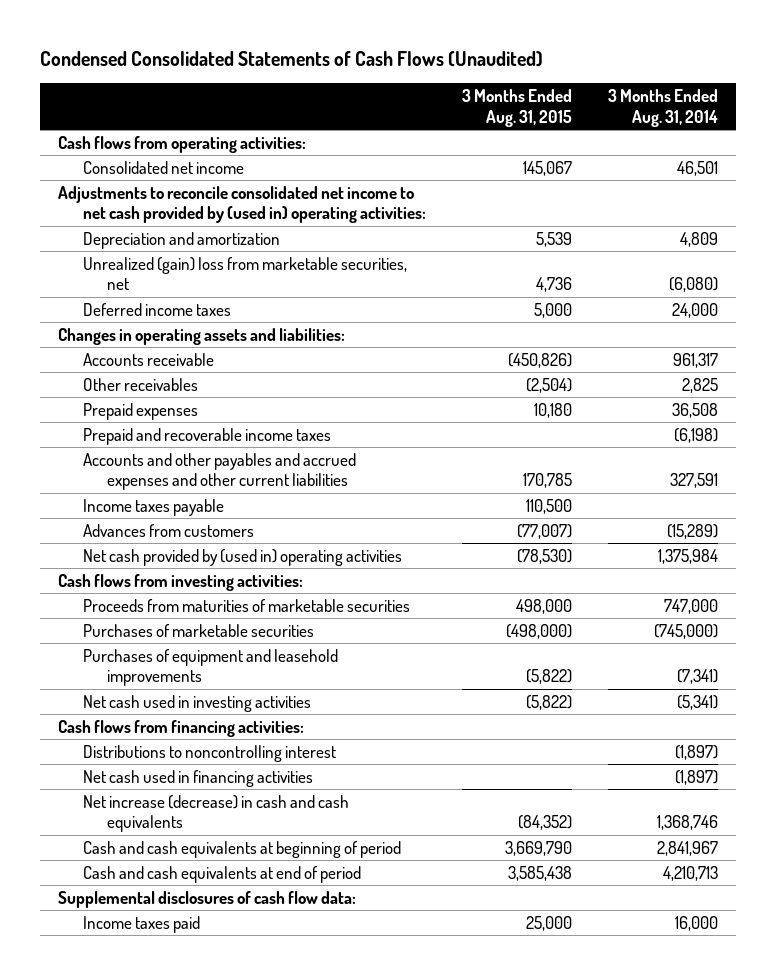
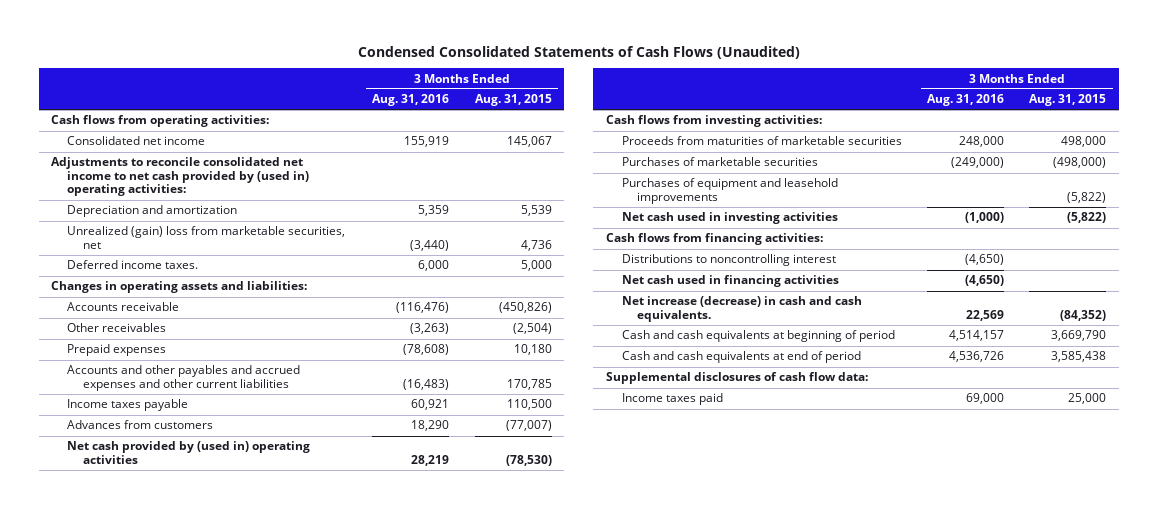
[607,89,718,127] 3 Months Ended Aug. 31, 2014 -> none
none -> [372,94,450,107] Aug. 31, 2016
[82,302,231,316] Deferred income taxes -> [66,260,198,270] Deferred income taxes.
[82,427,331,445] Prepaid and recoverable income taxes -> none
[82,794,349,833] Net increase (decrease) in cash and cash equivalents -> [621,296,862,322] Net increase (decrease) in cash and cash equivalents.

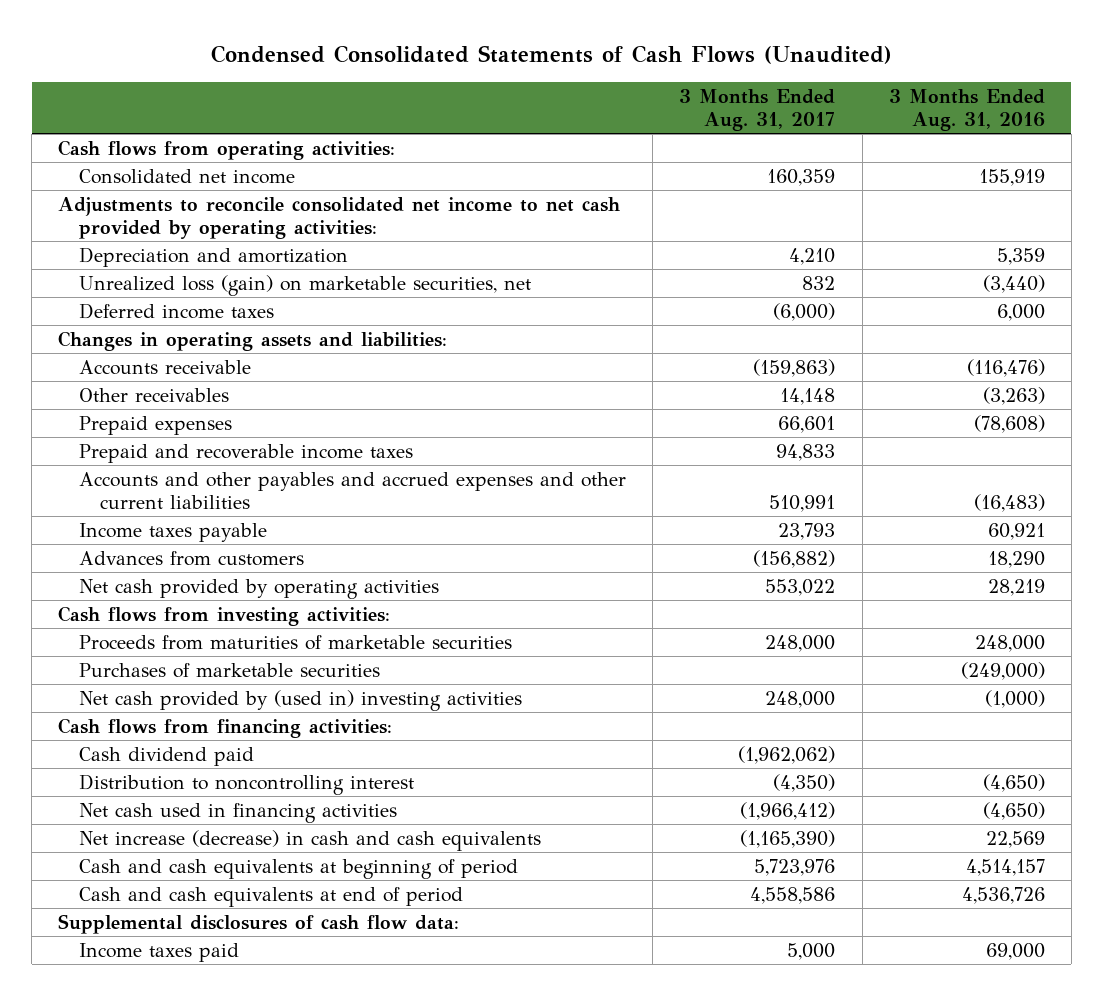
[474,94,552,107] Aug. 31, 2015 -> none
none -> [679,88,836,131] 3 Months Ended Aug. 31, 2017
[51,157,309,197] Adjustments to reconcile consolidated net income to net cash provided by (used in) operating activities: -> [58,196,621,239] Adjustments to reconcile consolidated net income to net cash provided by operating activities:
[66,226,345,249] Unrealized (gain) loss from marketable securities, net -> [79,274,532,296] Unrealized loss (gain) on marketable securities, net
[66,260,198,270] Deferred income taxes. -> [79,302,275,319] Deferred income taxes
none -> [79,443,414,463] Prepaid and recoverable income taxes
[66,441,310,464] Net cash provided by (used in) operating activities -> [79,578,440,599] Net cash provided by operating activities
[621,178,838,204] Purchases of equipment and leasehold improvements -> none
[621,212,838,225] Net cash used in investing activities -> [79,689,523,711] Net cash provided by (used in) investing activities
none -> [79,746,255,766] Cash dividend paid
[621,254,836,267] Distributions to noncontrolling interest -> [79,773,415,795] Distribution to noncontrolling interest
[621,296,862,322] Net increase (decrease) in cash and cash equivalents. -> [79,829,542,851] Net increase (decrease) in cash and cash equivalents

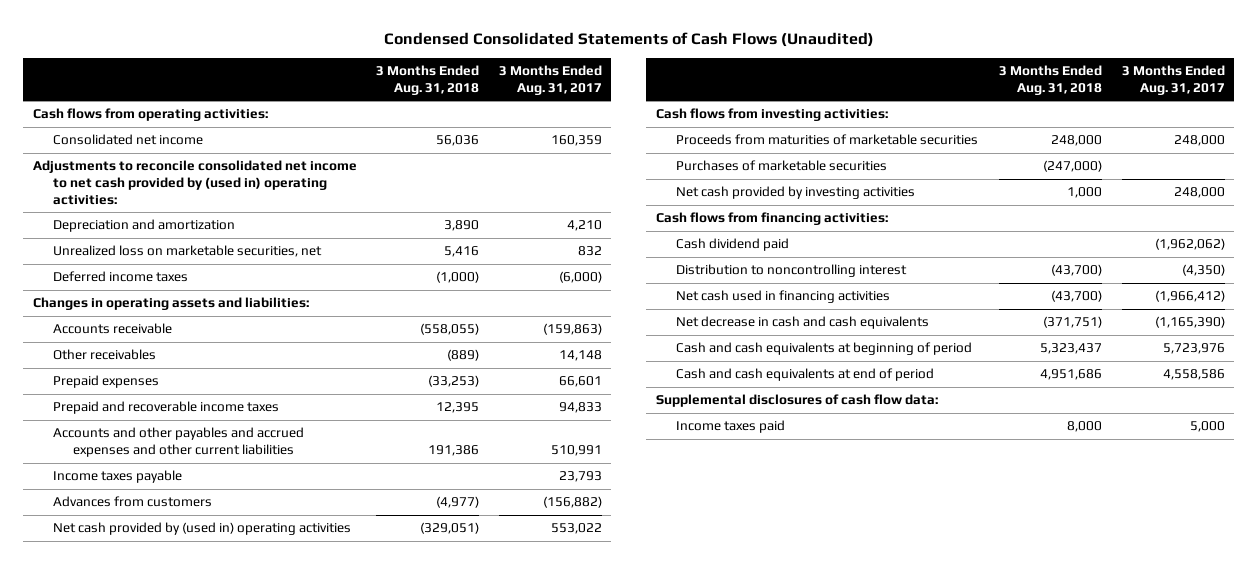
[888,88,1045,131] 3 Months Ended Aug. 31, 2016 -> none
none -> [376,65,480,95] 3 Months Ended Aug. 31, 2018
[58,196,621,239] Adjustments to reconcile consolidated net income to net cash provided by operating activities: -> [32,160,357,205] Adjustments to reconcile consolidated net income to net cash provided by (used in) operating activities:
[79,274,532,296] Unrealized loss (gain) on marketable securities, net -> [52,245,322,258] Unrealized loss on marketable securities, net
[79,578,440,599] Net cash provided by operating activities -> [52,522,351,536] Net cash provided by (used in) operating activities
[79,689,523,711] Net cash provided by (used in) investing activities -> [675,186,915,200] Net cash provided by investing activities
[79,829,542,851] Net increase (decrease) in cash and cash equivalents -> [675,316,929,330] Net decrease in cash and cash equivalents

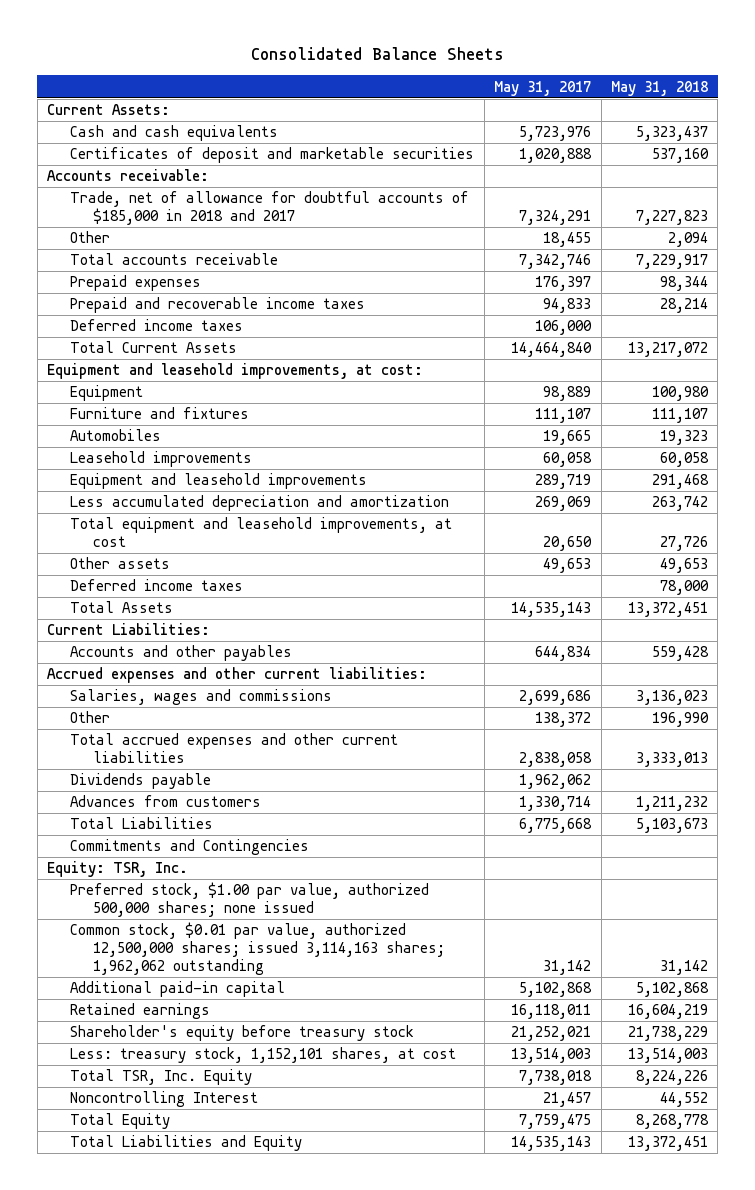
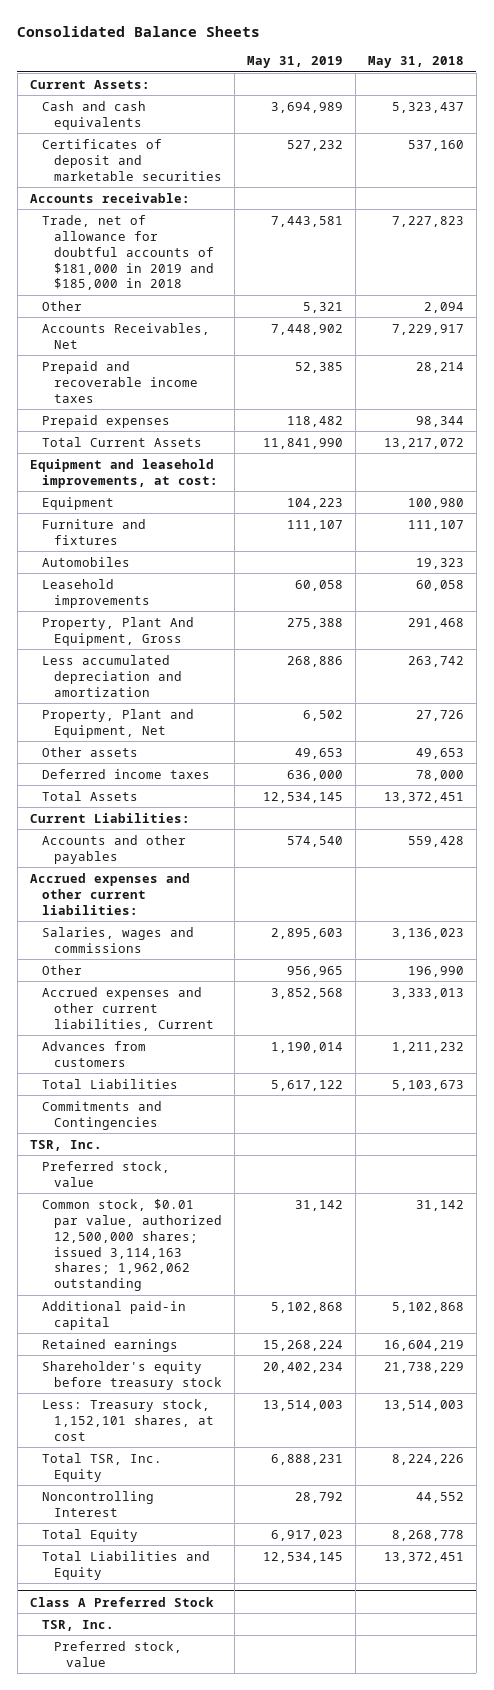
[494,80,592,96] May 31, 2017 -> none
none -> [246,56,343,69] May 31, 2019
[70,191,470,226] Trade, net of allowance for doubtful accounts of $185,000 in 2018 and 2017 -> [41,214,214,291] Trade, net of allowance for doubtful accounts of $181,000 in 2019 and $185,000 in 2018
[70,253,279,266] Total accounts receivable -> [41,322,210,349] Accounts Receivables, Net
[70,319,244,332] Deferred income taxes -> none
[70,275,202,292] Prepaid expenses -> [41,414,170,428] Prepaid expenses
[70,473,368,490] Equipment and leasehold improvements -> [41,616,194,646] Property, Plant And Equipment, Gross
[70,517,453,548] Total equipment and leasehold improvements, at cost -> [41,708,194,738] Property, Plant and Equipment, Net
[70,773,212,790] Dividends payable -> none
[70,733,399,764] Total accrued expenses and other current liabilities -> [41,986,214,1031] Accrued expenses and other current liabilities, Current
[47,861,189,878] Equity: TSR, Inc. -> [29,1139,102,1151] TSR, Inc.
[70,882,430,918] Preferred stock, $1.00 par value, authorized 500,000 shares; none issued -> [41,1160,170,1187] Preferred stock, value
[70,1047,457,1064] Less: treasury stock, 1,152,101 shares, at cost -> [41,1398,214,1441] Less: Treasury stock, 1,152,101 shares, at cost
none -> [29,1596,214,1607] Class A Preferred Stock
none -> [41,1619,114,1631] TSR, Inc.
none -> [53,1640,182,1667] Preferred stock, value

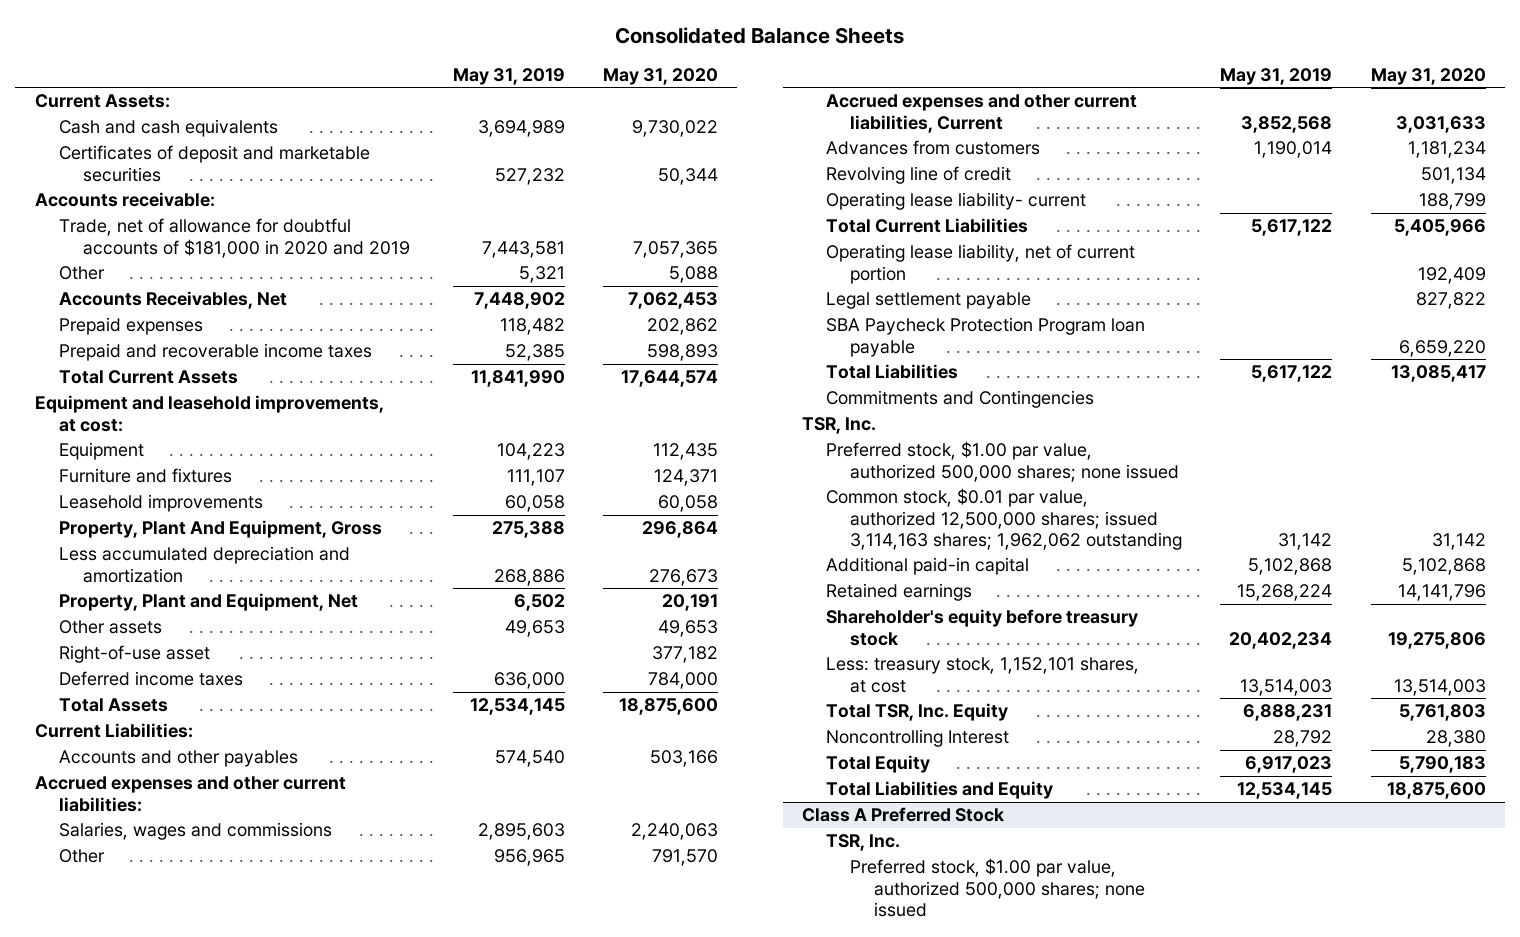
[367,56,464,69] May 31, 2018 -> none
none -> [603,67,719,85] May 31, 2020
[41,214,214,291] Trade, net of allowance for doubtful accounts of $181,000 in 2019 and $185,000 in 2018 -> [58,218,410,258] Trade, net of allowance for doubtful accounts of $181,000 in 2020 and 2019
[41,360,198,403] Prepaid and recoverable income taxes -> [58,343,372,362] Prepaid and recoverable income taxes
[41,556,130,567] Automobiles -> none
none -> [58,645,210,664] Right-of-use asset
none -> [825,166,1011,185] Revolving line of credit
none -> [825,192,1086,211] Operating lease liability- current
none -> [825,218,1028,234] Total Current Liabilities
none -> [825,244,1135,284] Operating lease liability, net of current portion
none -> [825,292,1031,310] Legal settlement payable
none -> [825,317,1145,357] SBA Paycheck Protection Program loan payable
[41,1160,170,1187] Preferred stock, value -> [825,441,1180,482] Preferred stock, $1.00 par value, authorized 500,000 shares; none issued
[41,1398,214,1441] Less: Treasury stock, 1,152,101 shares, at cost -> [825,657,1139,693] Less: treasury stock, 1,152,101 shares, at cost
[53,1640,182,1667] Preferred stock, value -> [850,858,1146,917] Preferred stock, $1.00 par value, authorized 500,000 shares; none issued

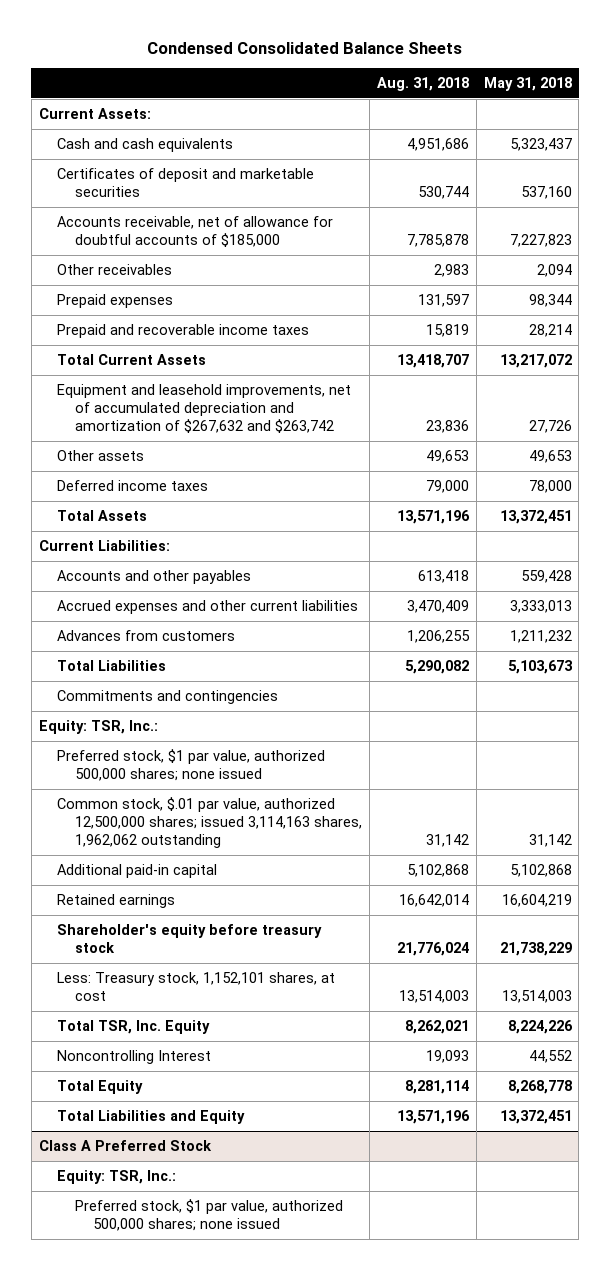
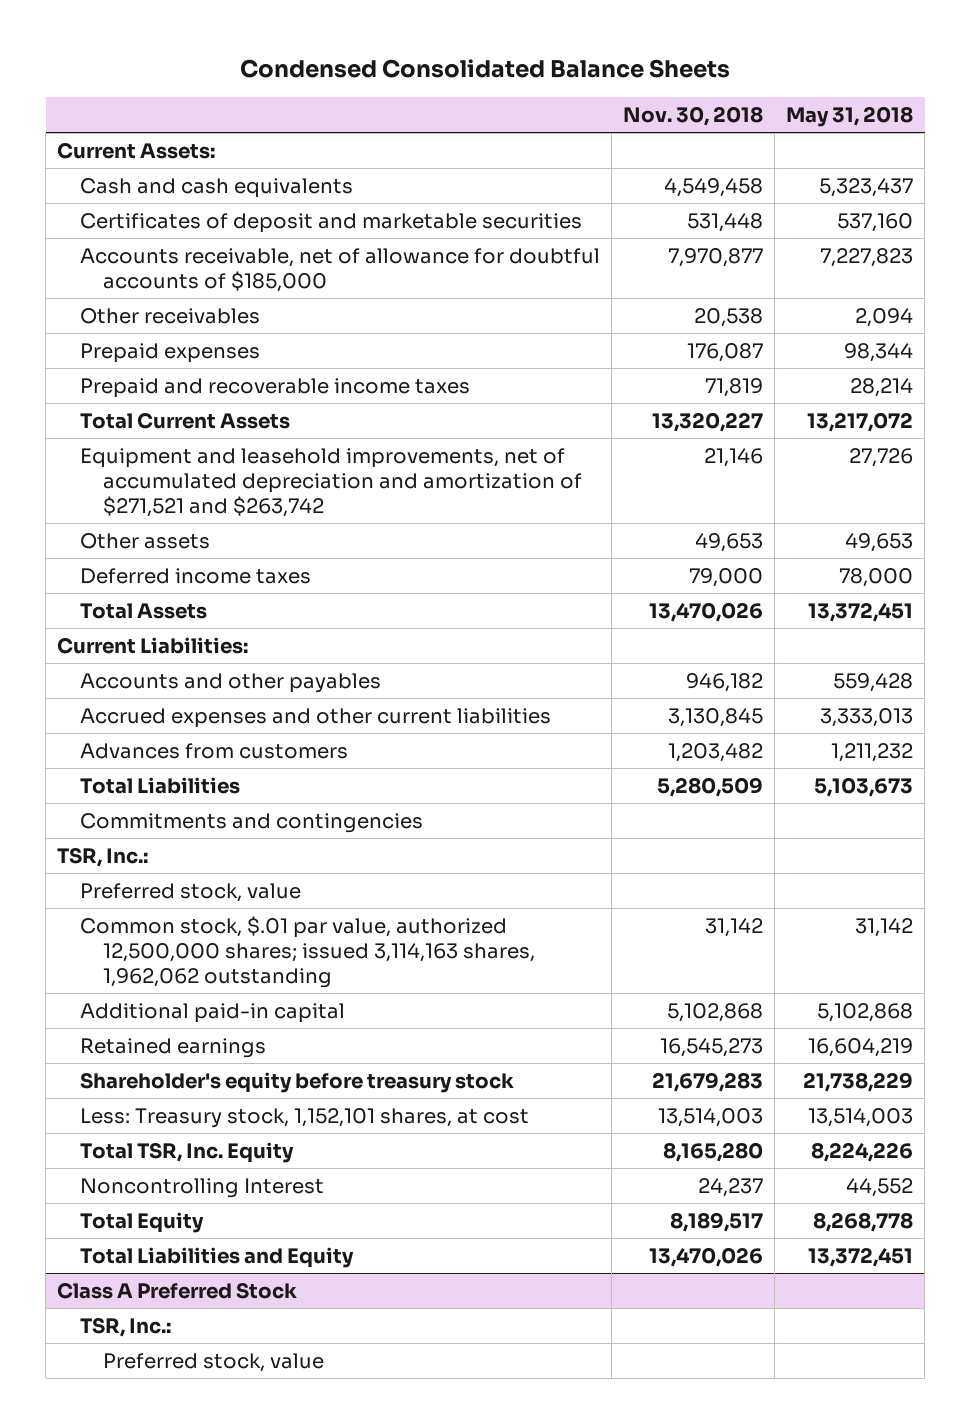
[376,77,469,92] Aug. 31, 2018 -> none
none -> [623,106,764,127] Nov. 30, 2018
[56,383,351,434] Equipment and leasehold improvements, net of accumulated depreciation and amortization of $267,632 and $263,742 -> [80,447,583,518] Equipment and leasehold improvements, net of accumulated depreciation and amortization of $271,521 and $263,742
[38,719,158,734] Equity: TSR, Inc.: -> [57,846,149,867] TSR, Inc.:
[56,748,325,782] Preferred stock, $1 par value, authorized 500,000 shares; none issued -> [80,882,302,902] Preferred stock, value
[56,1169,176,1184] Equity: TSR, Inc.: -> [80,1316,172,1337] TSR, Inc.:
[74,1198,343,1232] Preferred stock, $1 par value, authorized 500,000 shares; none issued -> [103,1352,325,1372] Preferred stock, value

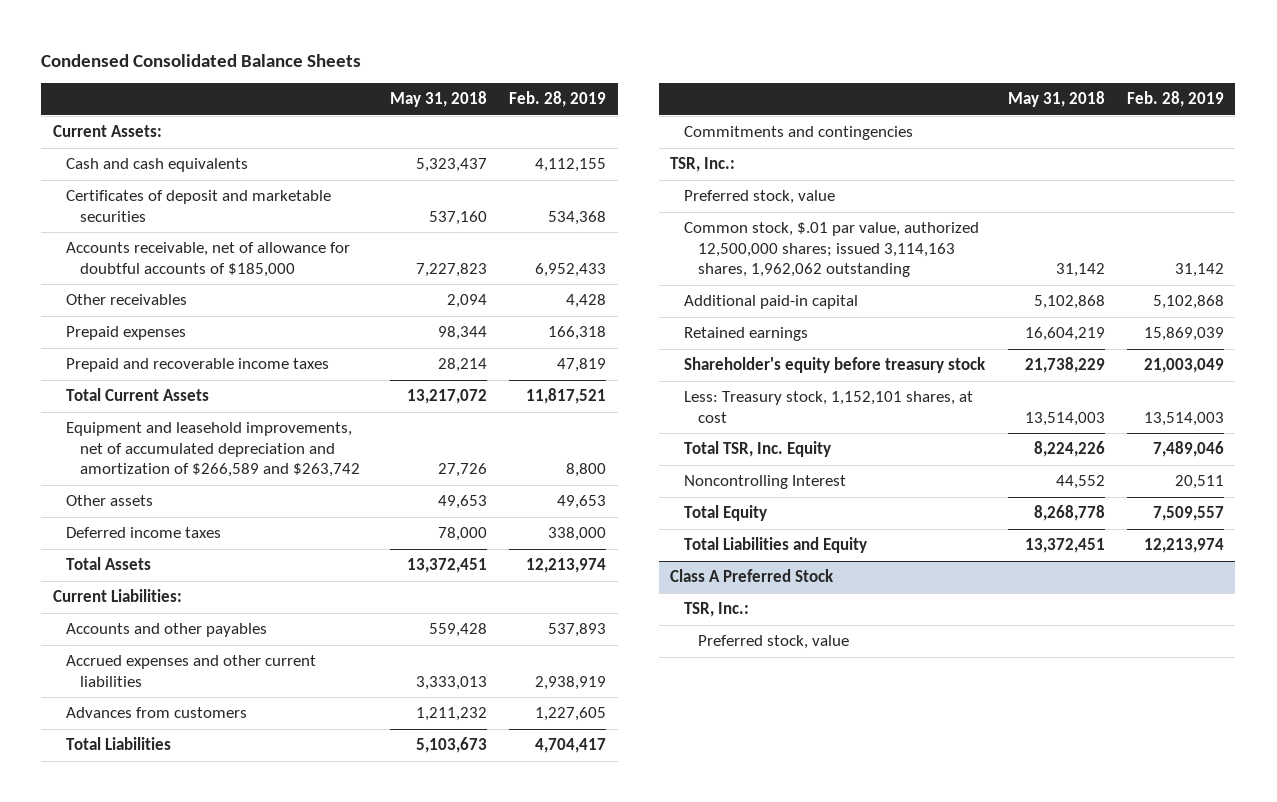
[623,106,764,127] Nov. 30, 2018 -> none
none -> [509,91,607,108] Feb. 28, 2019
[80,447,583,518] Equipment and leasehold improvements, net of accumulated depreciation and amortization of $271,521 and $263,742 -> [66,422,361,478] Equipment and leasehold improvements, net of accumulated depreciation and amortization of $266,589 and $263,742

